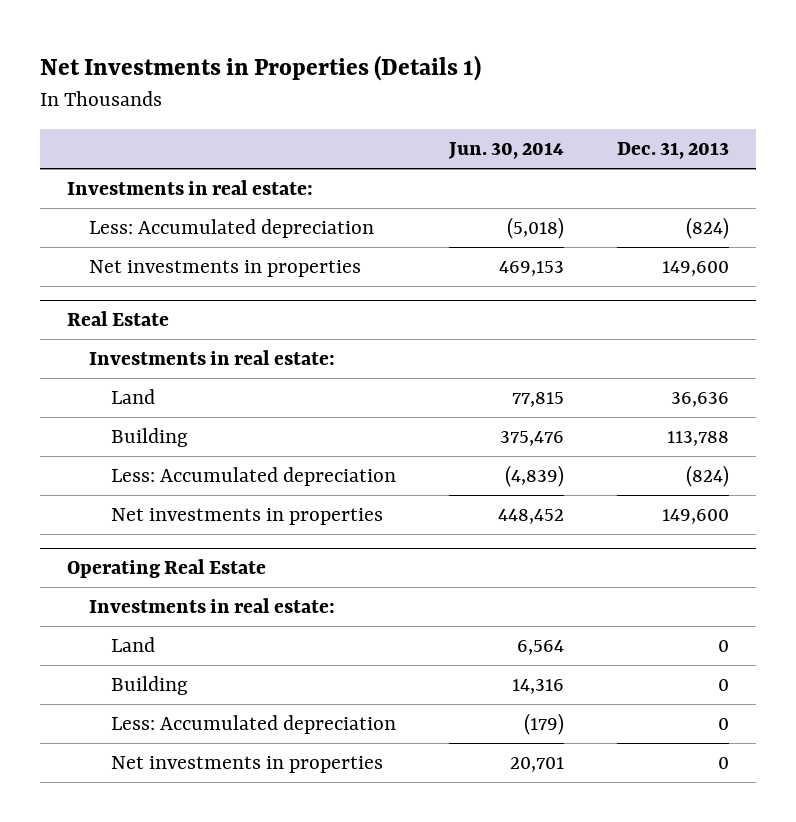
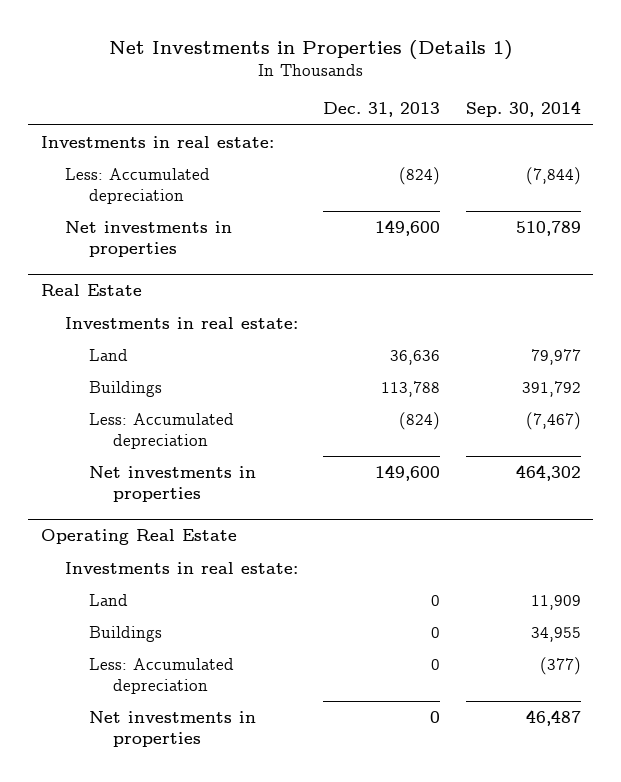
[448,142,565,160] Jun. 30, 2014 -> none
none -> [465,101,581,118] Sep. 30, 2014
[110,427,188,447] Building -> [88,380,162,397] Buildings
[110,675,188,695] Building -> [88,625,162,642] Buildings

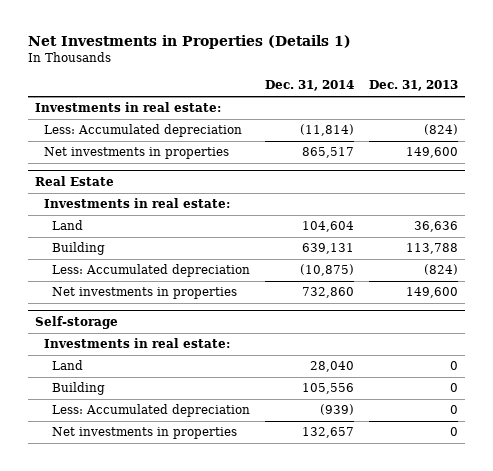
[465,101,581,118] Sep. 30, 2014 -> none
none -> [265,80,355,92] Dec. 31, 2014
[88,380,162,397] Buildings -> [52,242,106,256] Building
[40,529,237,546] Operating Real Estate -> none
none -> [35,315,119,329] Self-storage
[88,625,162,642] Buildings -> [52,382,106,396] Building

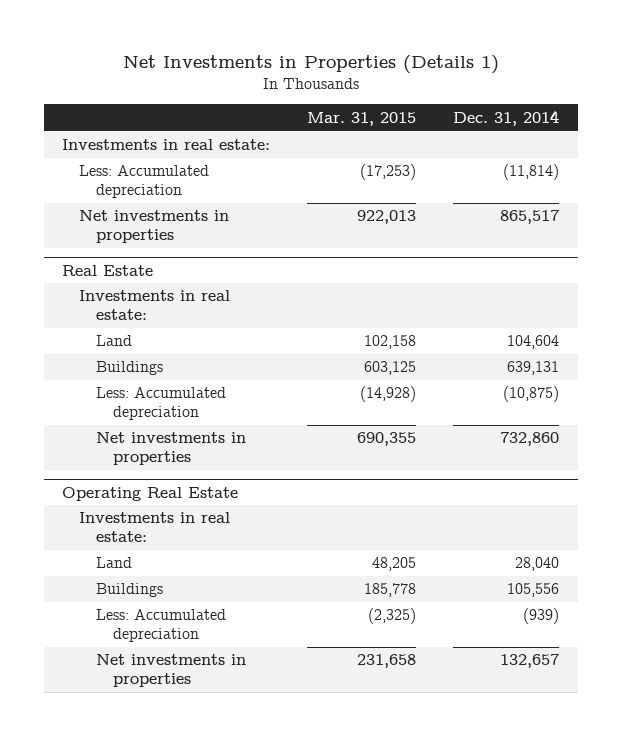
[368,80,458,92] Dec. 31, 2013 -> none
none -> [307,111,417,126] Mar. 31, 2015
[52,242,106,256] Building -> [96,361,164,376] Buildings
[35,315,119,329] Self-storage -> [62,486,239,501] Operating Real Estate
[52,382,106,396] Building -> [96,583,164,598] Buildings

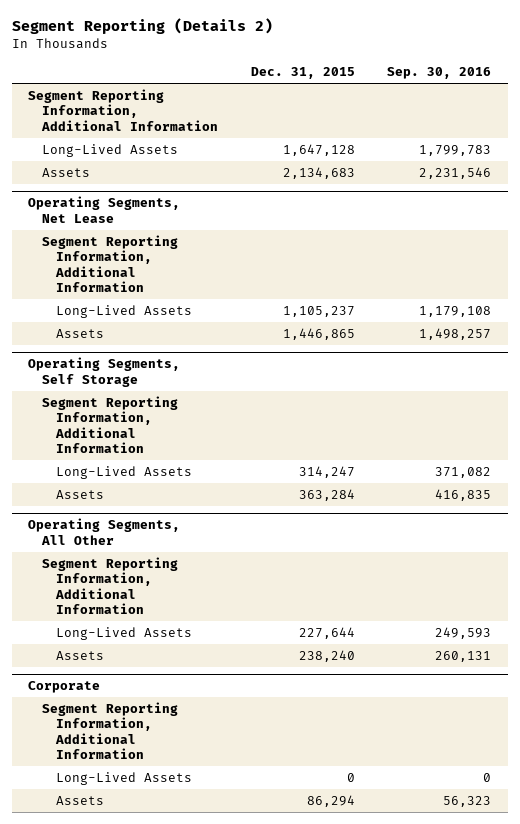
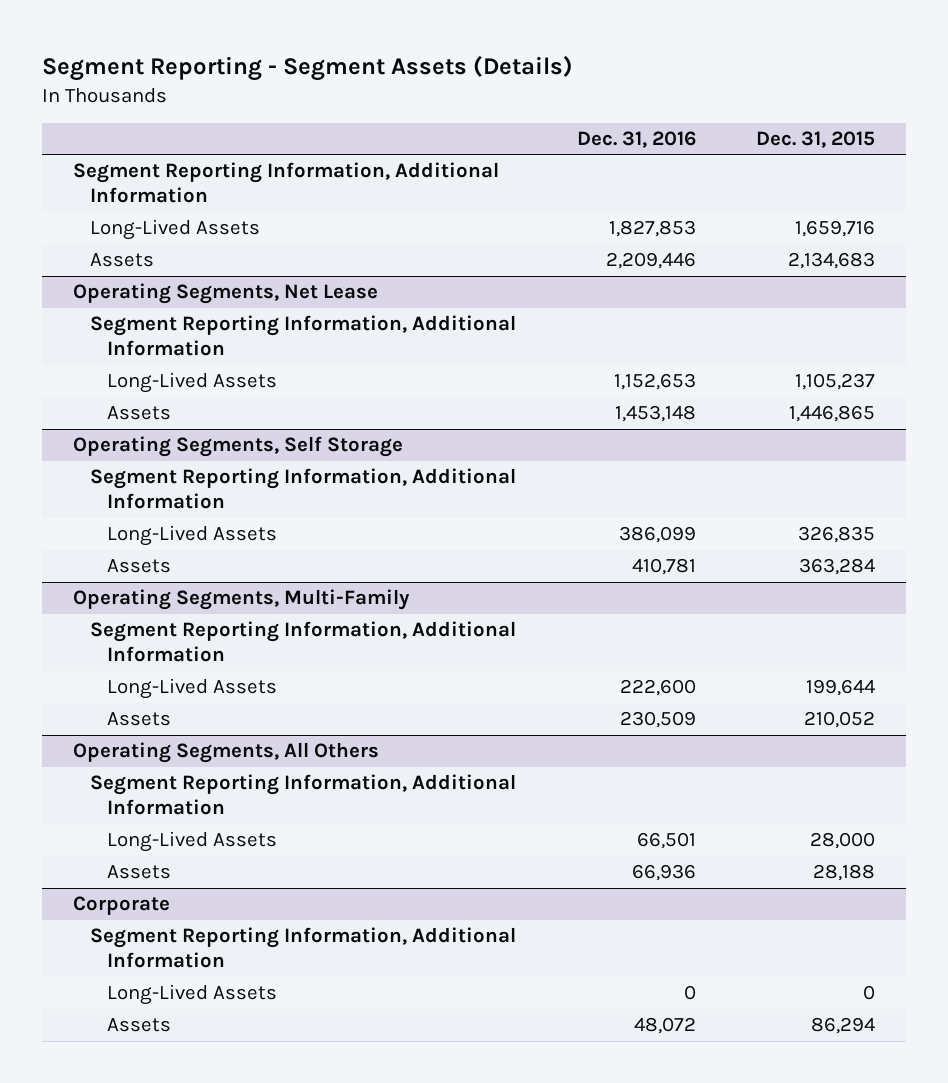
[12,18,274,35] Segment Reporting (Details 2) -> [42,55,574,82] Segment Reporting - Segment Assets (Details)
[387,67,492,80] Sep. 30, 2016 -> none
none -> [576,131,696,149] Dec. 31, 2016
[282,143,355,156] 1,647,128 -> [795,220,876,238] 1,659,716
[298,465,355,478] 314,247 -> [798,526,876,544] 326,835
[28,518,181,545] Operating Segments, All Other -> none
none -> [72,589,410,611] Operating Segments, Multi-Family
[298,626,355,639] 227,644 -> [806,679,876,697] 199,644
[298,649,355,662] 238,240 -> [804,711,876,729] 210,052
none -> [72,742,379,764] Operating Segments, All Others
none -> [89,774,516,816] Segment Reporting Information, Additional Information
none -> [106,831,277,853] Long-Lived Assets
none -> [106,865,171,880] Assets

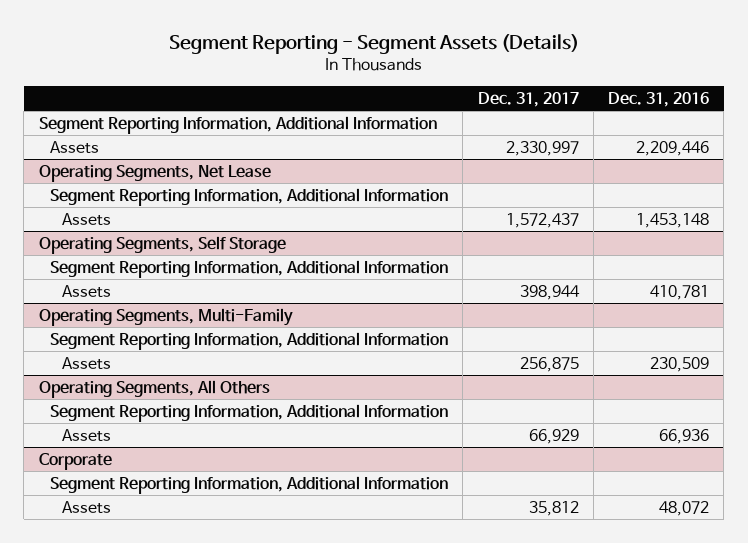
[756,131,876,149] Dec. 31, 2015 -> none
none -> [477,91,579,107] Dec. 31, 2017
[89,219,260,241] Long-Lived Assets -> none
[106,372,277,394] Long-Lived Assets -> none
[106,525,277,547] Long-Lived Assets -> none
[106,678,277,700] Long-Lived Assets -> none
[106,831,277,853] Long-Lived Assets -> none
[106,984,277,1006] Long-Lived Assets -> none

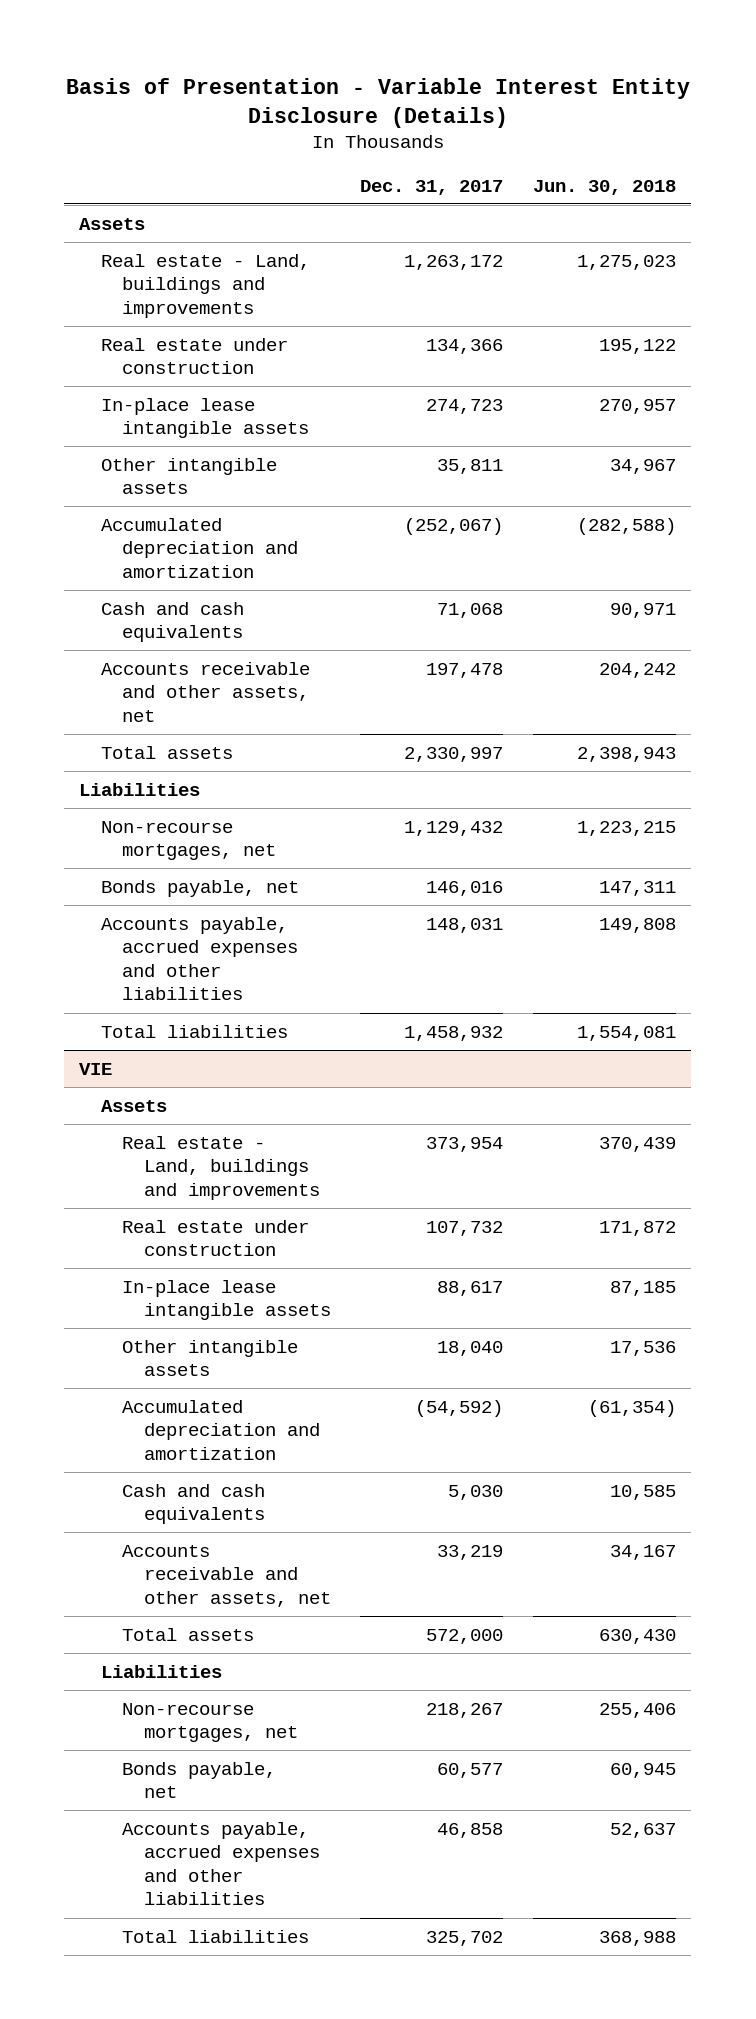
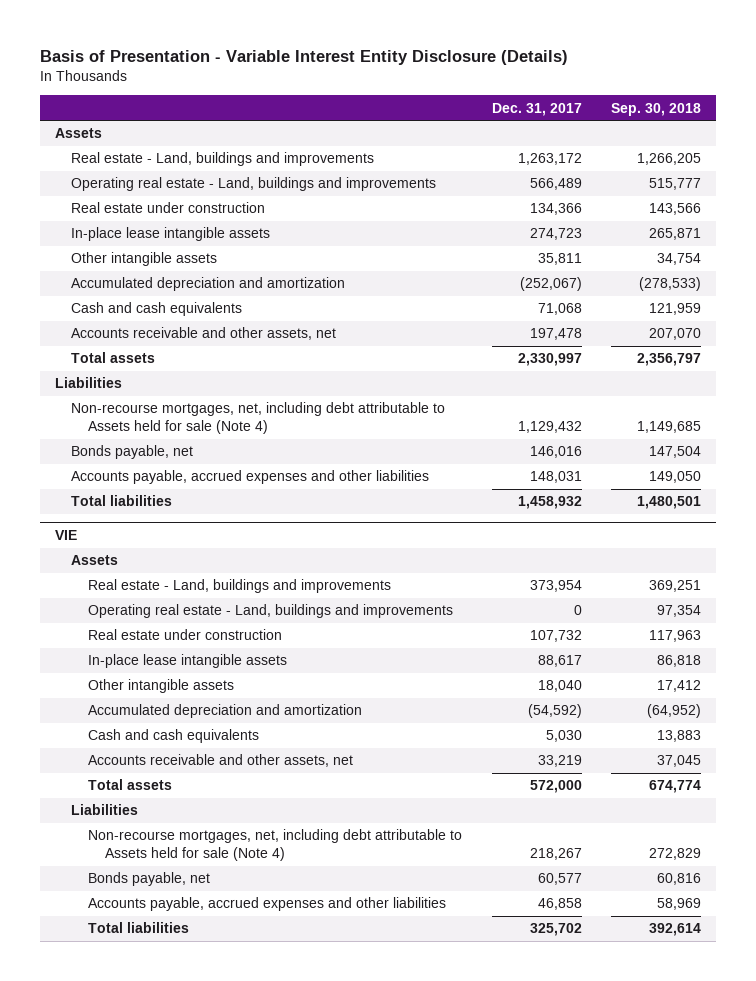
[533,179,677,195] Jun. 30, 2018 -> none
none -> [610,102,701,116] Sep. 30, 2018
none -> [71,177,437,192] Operating real estate - Land, buildings and improvements
[100,820,277,861] Non-recourse mortgages, net -> [71,402,446,435] Non-recourse mortgages, net, including debt attributable to Assets held for sale (Note 4)
none -> [88,604,454,619] Operating real estate - Land, buildings and improvements
[122,1702,298,1743] Non-recourse mortgages, net -> [88,829,463,862] Non-recourse mortgages, net, including debt attributable to Assets held for sale (Note 4)

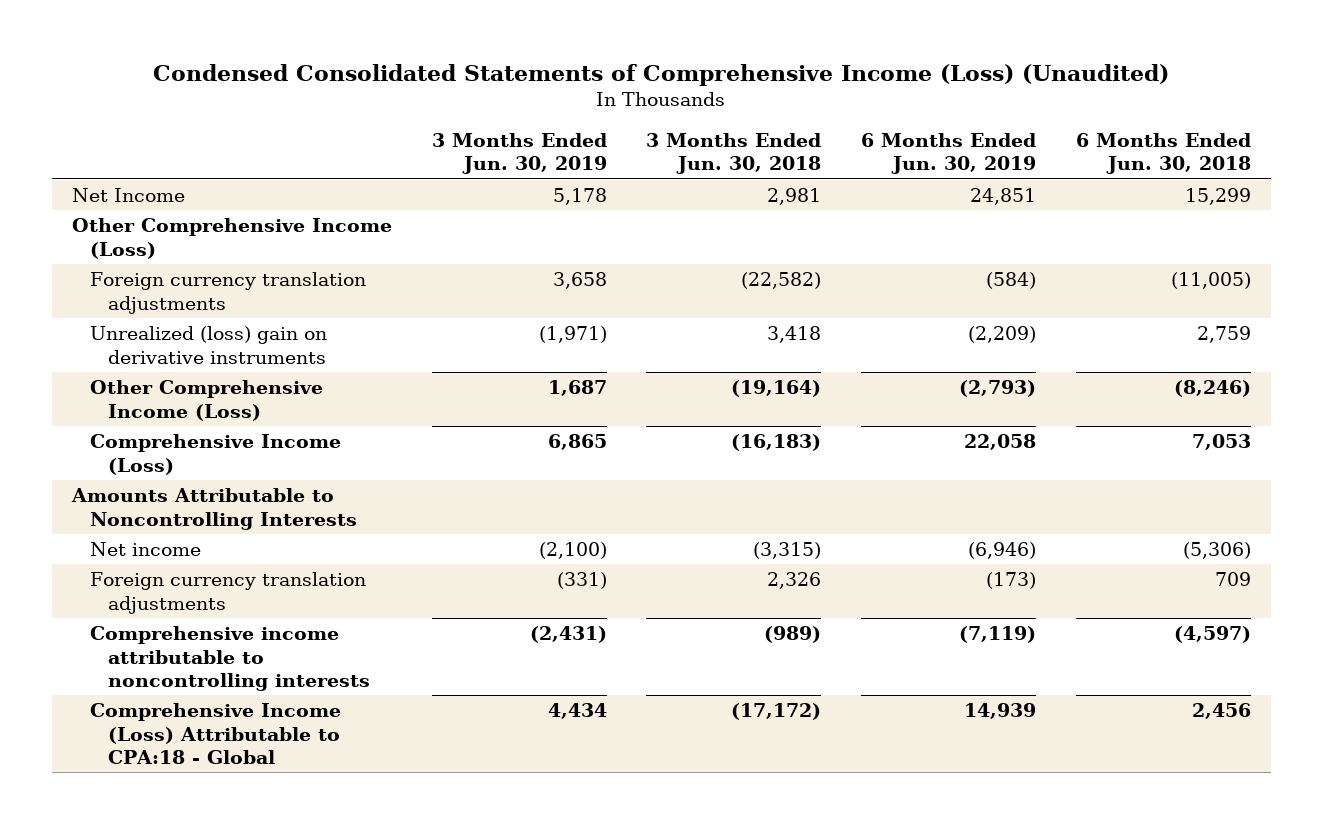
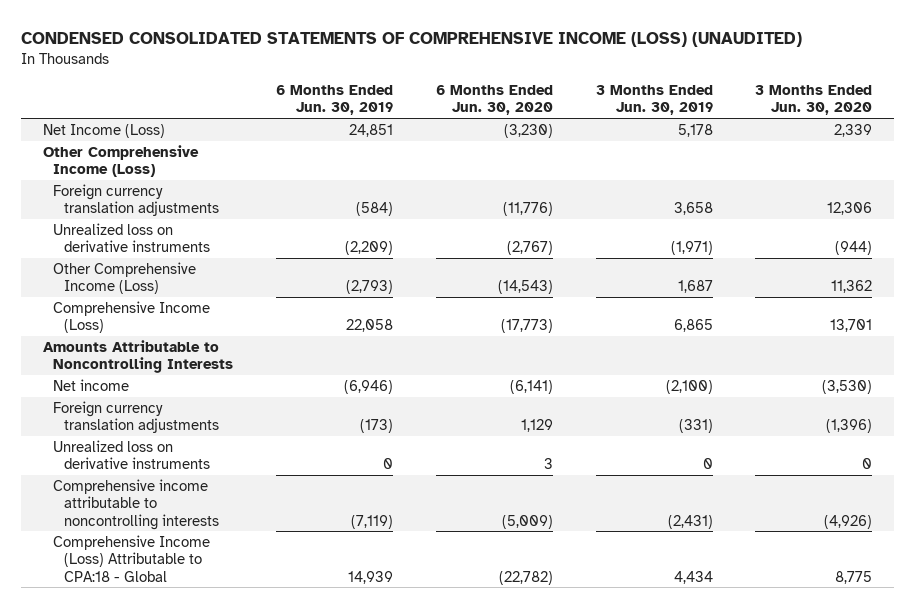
[153,63,1170,86] Condensed Consolidated Statements of Comprehensive Income (Loss) (Unaudited) -> [21,32,803,48] CONDENSED CONSOLIDATED STATEMENTS OF COMPREHENSIVE INCOME (LOSS) (UNAUDITED)
[646,132,822,175] 3 Months Ended Jun. 30, 2018 -> none
[1076,132,1252,175] 6 Months Ended Jun. 30, 2018 -> none
none -> [435,85,553,116] 6 Months Ended Jun. 30, 2020
none -> [755,85,873,116] 3 Months Ended Jun. 30, 2020
[71,187,185,202] Net Income -> [42,123,165,138] Net Income (Loss)
[89,325,327,364] Unrealized (loss) gain on derivative instruments -> [53,222,211,253] Unrealized loss on derivative instruments
none -> [53,439,211,470] Unrealized loss on derivative instruments

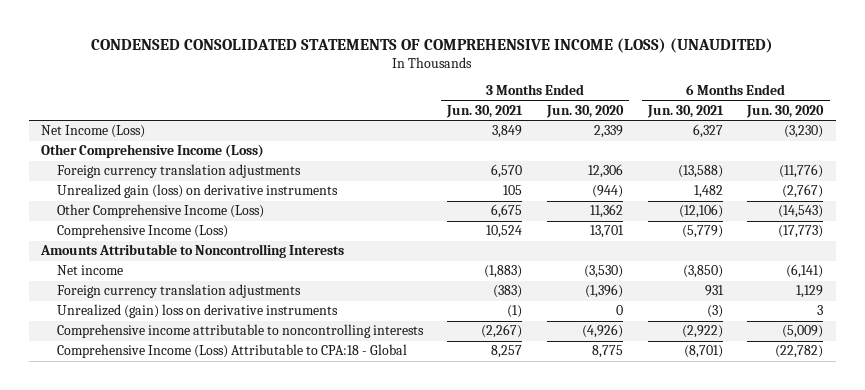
[276,85,394,116] 6 Months Ended Jun. 30, 2019 -> none
[595,85,713,116] 3 Months Ended Jun. 30, 2019 -> none
none -> [446,104,524,118] Jun. 30, 2021
none -> [646,104,724,118] Jun. 30, 2021
[53,222,211,253] Unrealized loss on derivative instruments -> [56,184,338,199] Unrealized gain (loss) on derivative instruments
[53,439,211,470] Unrealized loss on derivative instruments -> [56,304,338,319] Unrealized (gain) loss on derivative instruments

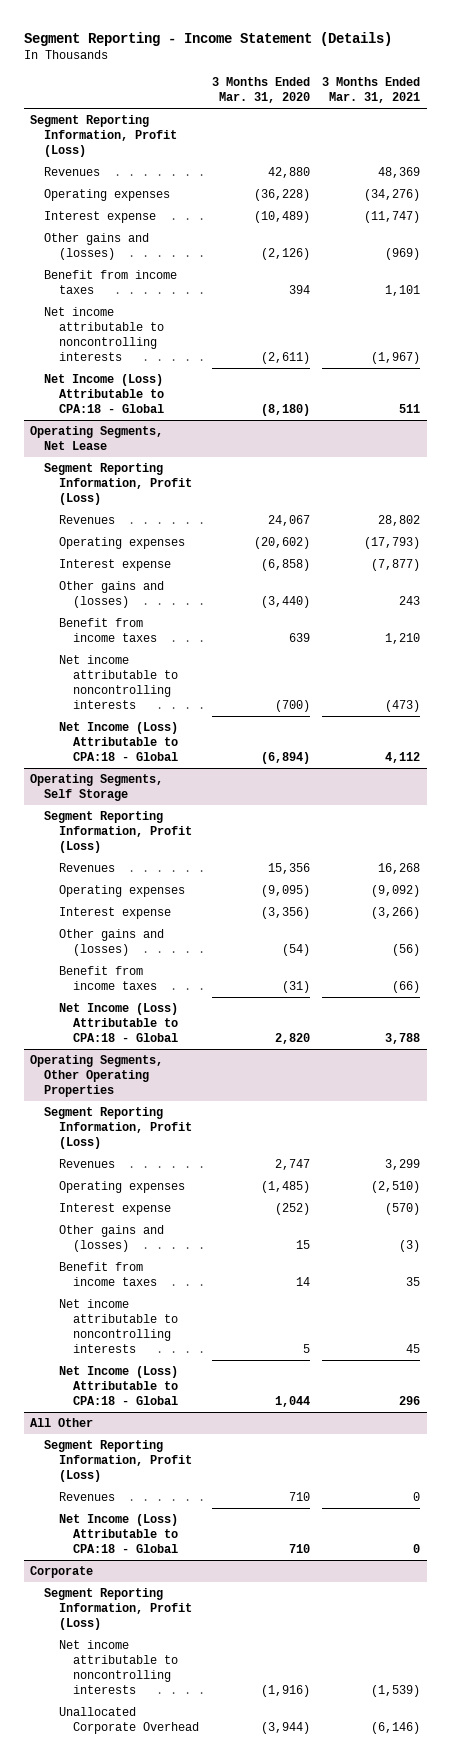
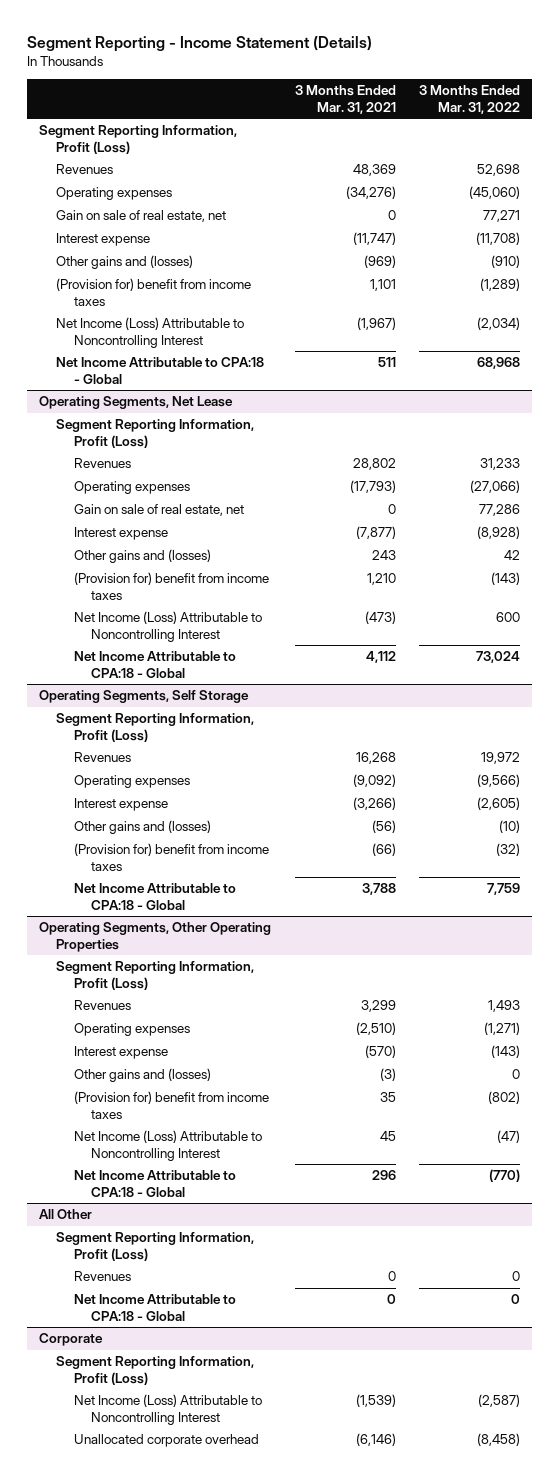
[211,77,310,104] 3 Months Ended Mar. 31, 2020 -> none
none -> [419,85,521,114] 3 Months Ended Mar. 31, 2022
none -> [56,210,227,223] Gain on sale of real estate, net
[44,269,178,295] Benefit from income taxes -> [56,278,252,306] (Provision for) benefit from income taxes
[44,306,164,362] Net income attributable to noncontrolling interests -> [56,317,245,348] Net Income (Loss) Attributable to Noncontrolling Interest
[44,373,164,414] Net Income (Loss) Attributable to CPA:18 - Global -> [56,357,265,384] Net Income Attributable to CPA:18 - Global
none -> [73,504,244,517] Gain on sale of real estate, net
[58,617,157,643] Benefit from income taxes -> [73,572,269,600] (Provision for) benefit from income taxes
[58,654,178,710] Net income attributable to noncontrolling interests -> [73,611,262,642] Net Income (Loss) Attributable to Noncontrolling Interest
[58,721,178,762] Net Income (Loss) Attributable to CPA:18 - Global -> [73,651,236,678] Net Income Attributable to CPA:18 - Global
[58,965,157,991] Benefit from income taxes -> [73,843,269,871] (Provision for) benefit from income taxes
[58,1002,178,1043] Net Income (Loss) Attributable to CPA:18 - Global -> [73,883,236,910] Net Income Attributable to CPA:18 - Global
[58,1261,157,1287] Benefit from income taxes -> [73,1091,269,1119] (Provision for) benefit from income taxes
[58,1298,178,1354] Net income attributable to noncontrolling interests -> [73,1130,262,1161] Net Income (Loss) Attributable to Noncontrolling Interest
[58,1365,178,1406] Net Income (Loss) Attributable to CPA:18 - Global -> [73,1170,236,1197] Net Income Attributable to CPA:18 - Global
[58,1513,178,1554] Net Income (Loss) Attributable to CPA:18 - Global -> [73,1294,236,1321] Net Income Attributable to CPA:18 - Global
[58,1639,178,1695] Net income attributable to noncontrolling interests -> [73,1394,262,1425] Net Income (Loss) Attributable to Noncontrolling Interest
[58,1706,199,1735] Unallocated Corporate Overhead -> [73,1434,259,1448] Unallocated corporate overhead

